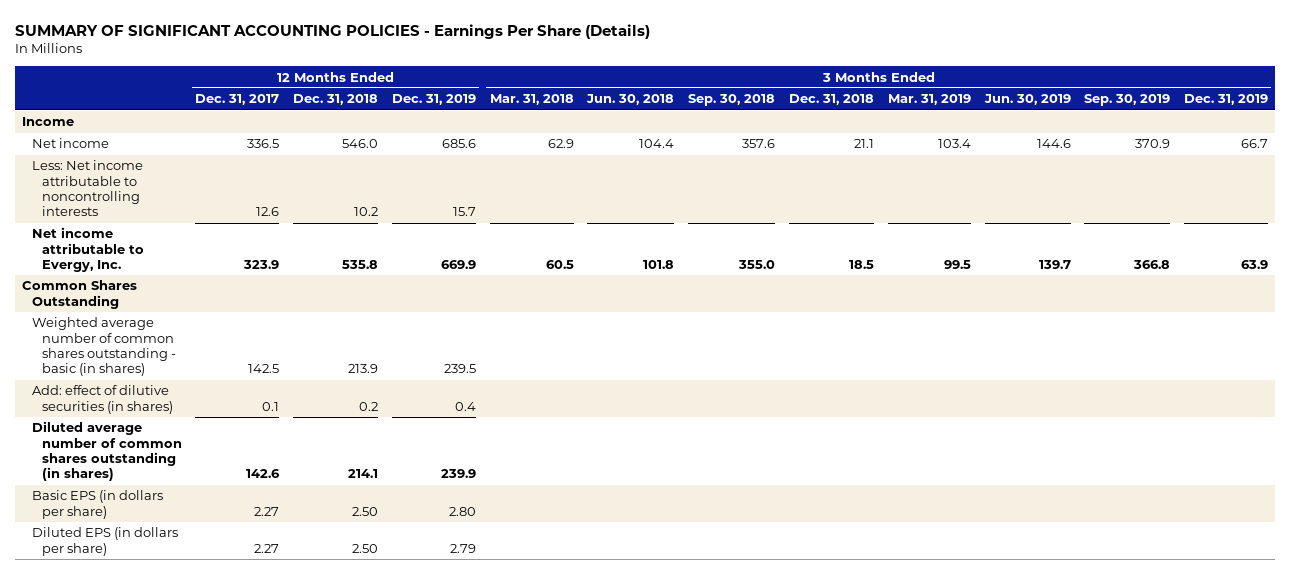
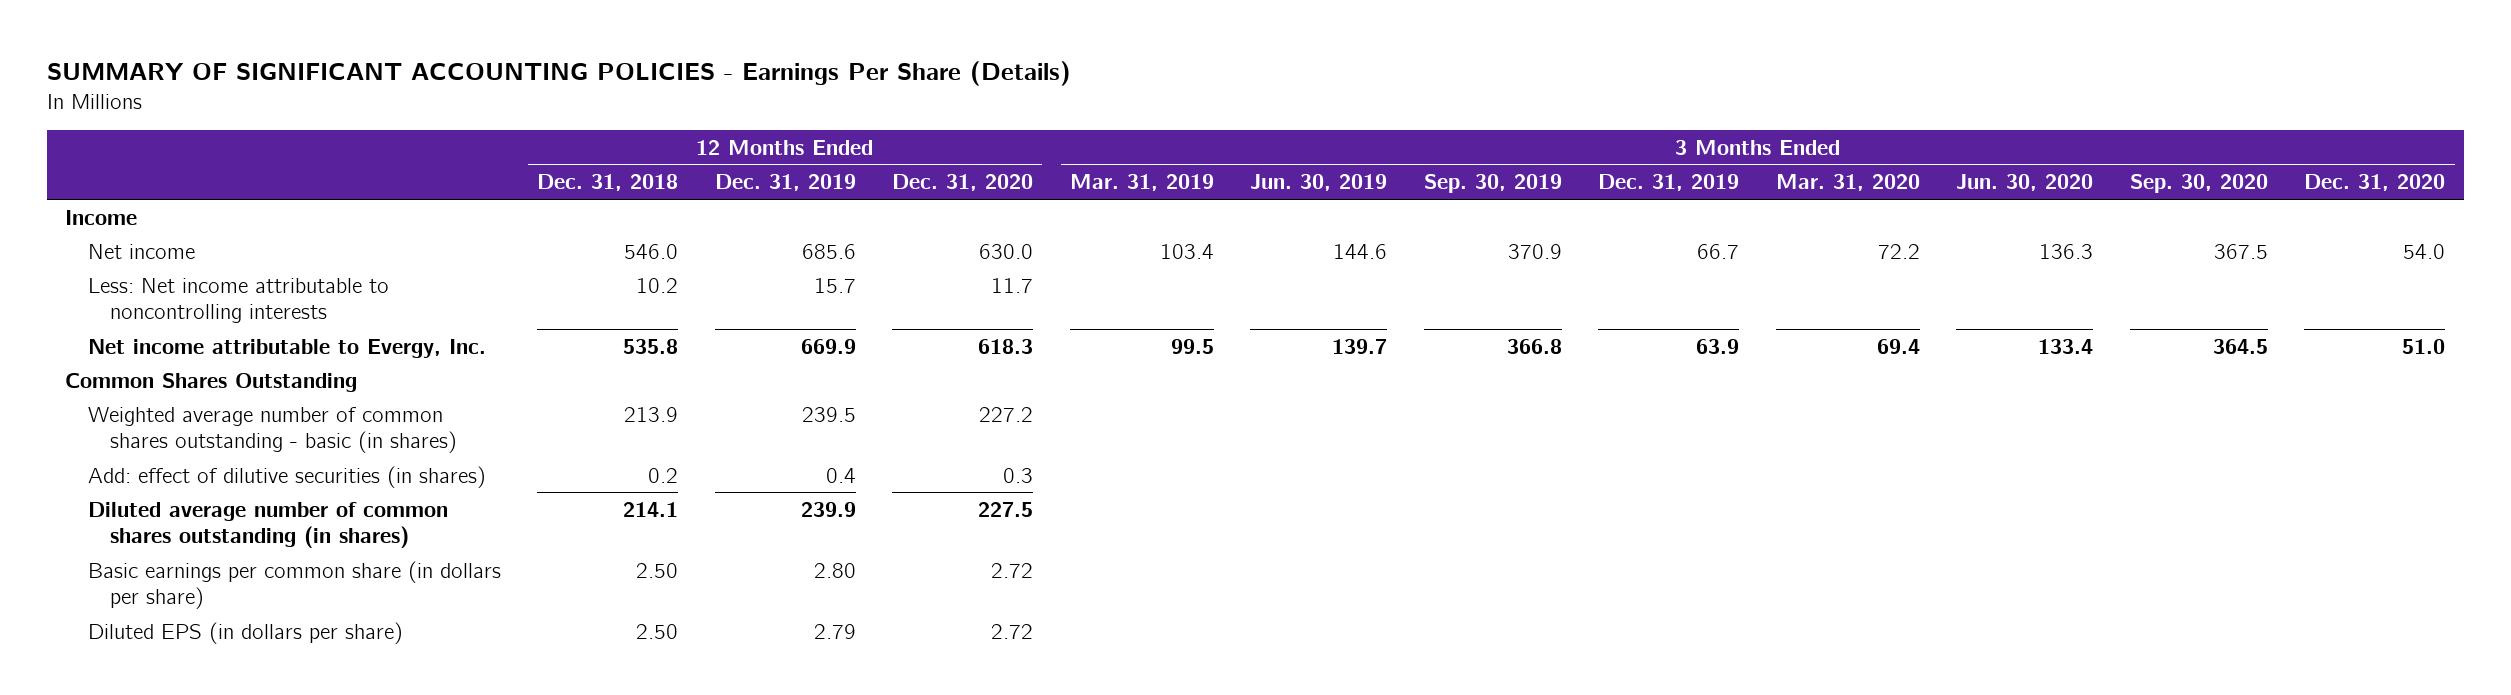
[195,94,280,106] Dec. 31, 2017 -> none
[489,94,574,106] Mar. 31, 2018 -> none
[586,94,675,106] Jun. 30, 2018 -> none
[688,94,776,107] Sep. 30, 2018 -> none
[788,94,874,106] Dec. 31, 2018 -> none
none -> [892,174,1034,192] Dec. 31, 2020
none -> [1775,174,1920,192] Mar. 31, 2020
none -> [1956,174,2094,192] Jun. 30, 2020
none -> [2129,174,2268,194] Sep. 30, 2020
none -> [2304,174,2446,192] Dec. 31, 2020
[31,490,163,519] Basic EPS (in dollars per share) -> [87,560,501,609] Basic earnings per common share (in dollars per share)

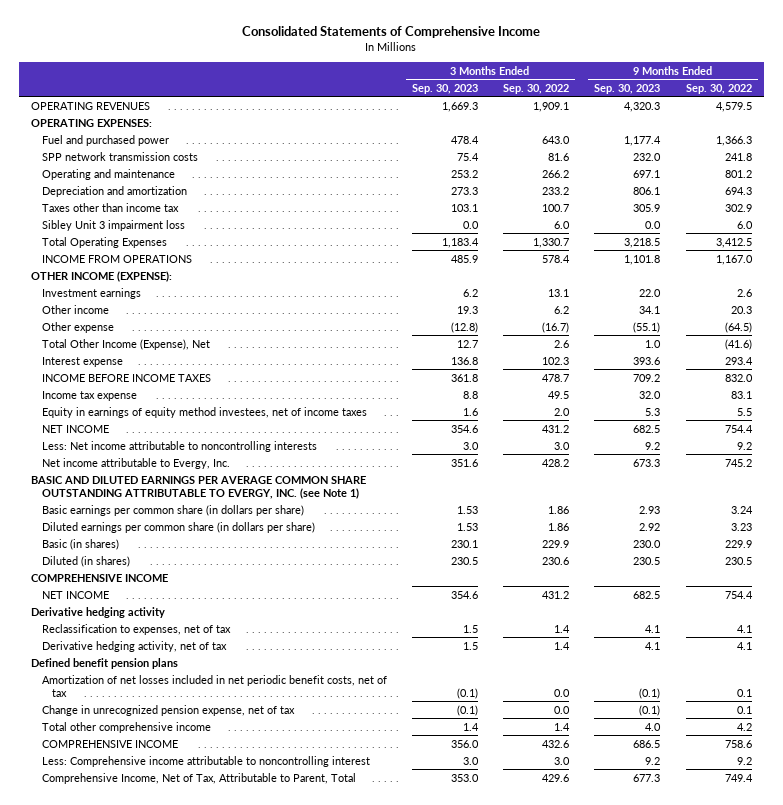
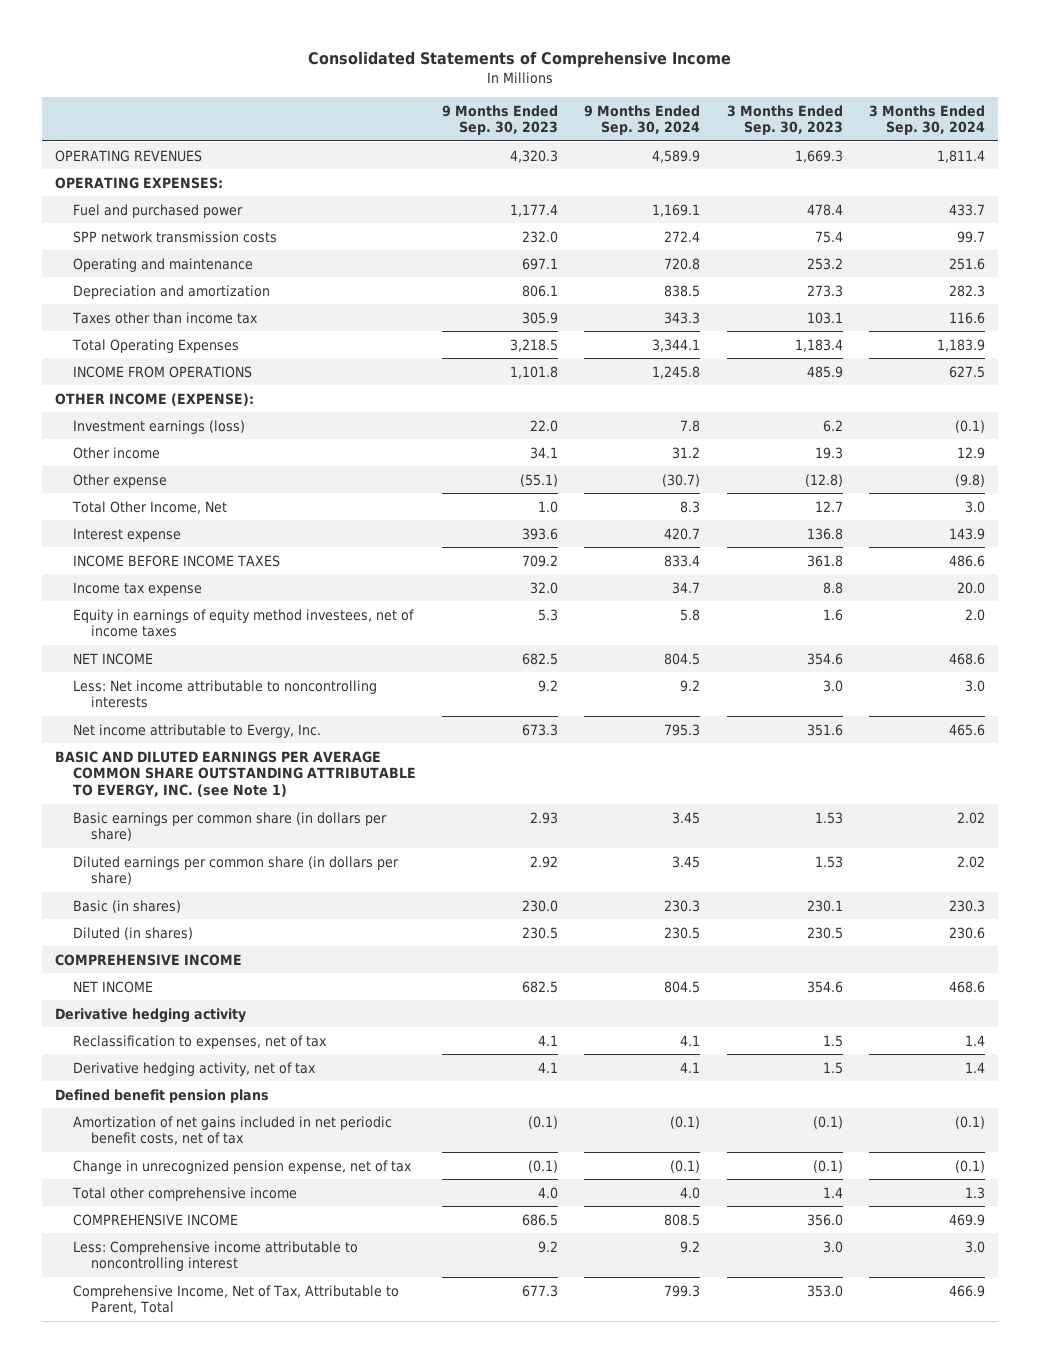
[503,83,570,94] Sep. 30, 2022 -> none
[685,83,752,94] Sep. 30, 2022 -> none
none -> [584,104,701,136] 9 Months Ended Sep. 30, 2024
none -> [869,104,986,136] 3 Months Ended Sep. 30, 2024
[41,219,185,231] Sibley Unit 3 impairment loss -> none
[41,287,141,299] Investment earnings -> [72,419,245,434] Investment earnings (loss)
[41,338,210,350] Total Other Income (Expense), Net -> [71,500,227,514] Total Other Income, Net
[41,674,387,697] Amortization of net losses included in net periodic benefit costs, net of tax -> [72,1115,392,1146] Amortization of net gains included in net periodic benefit costs, net of tax

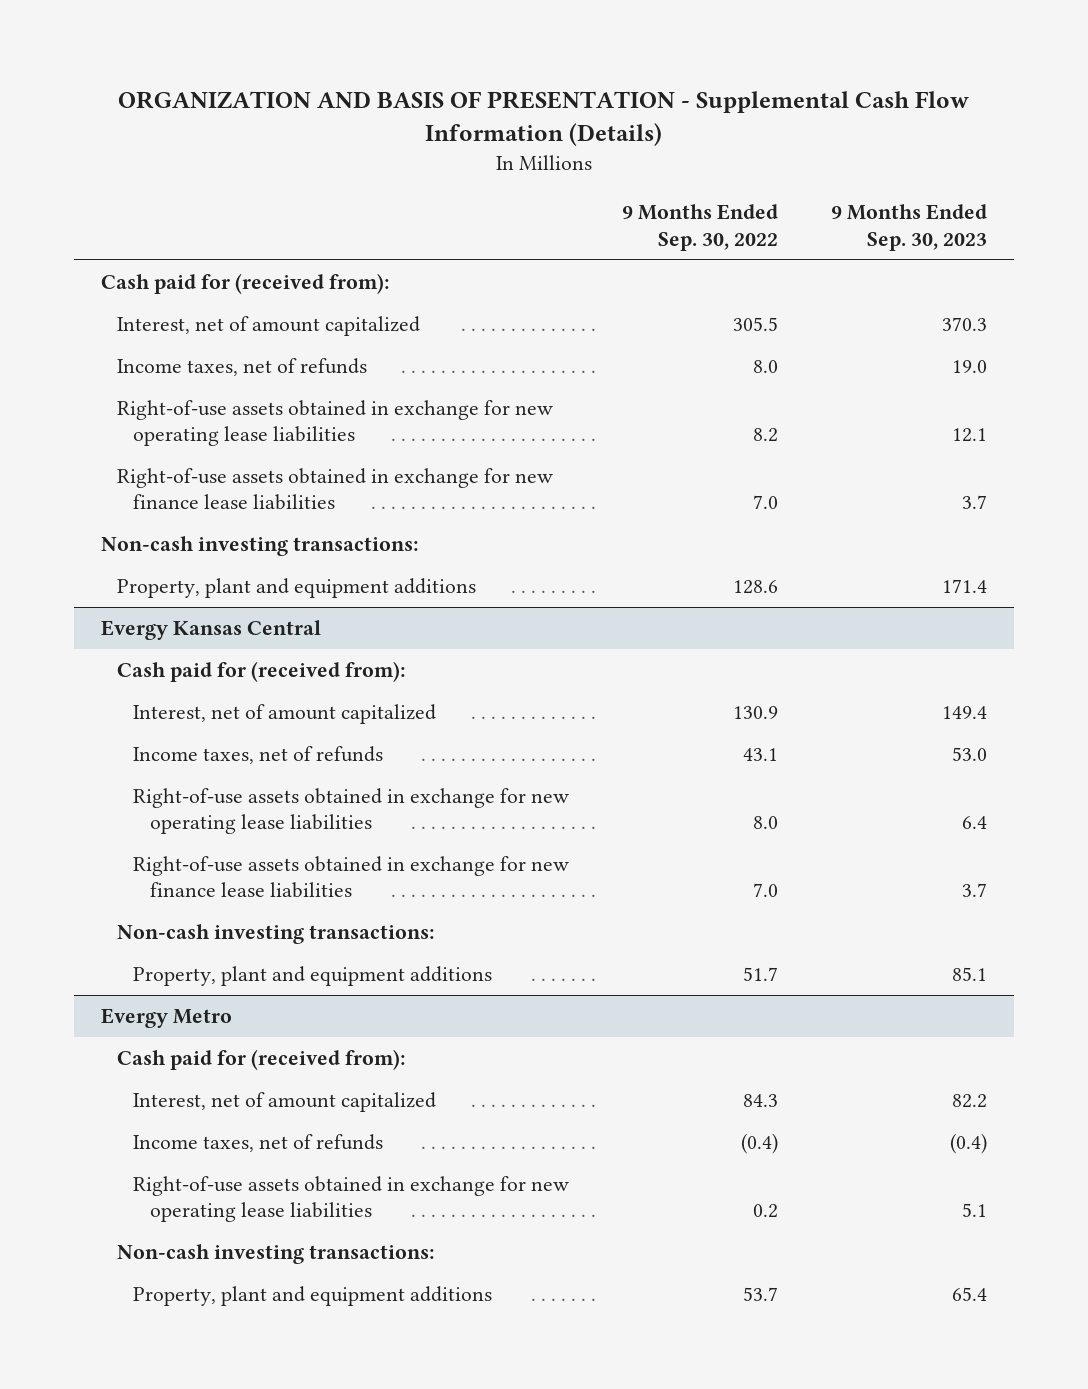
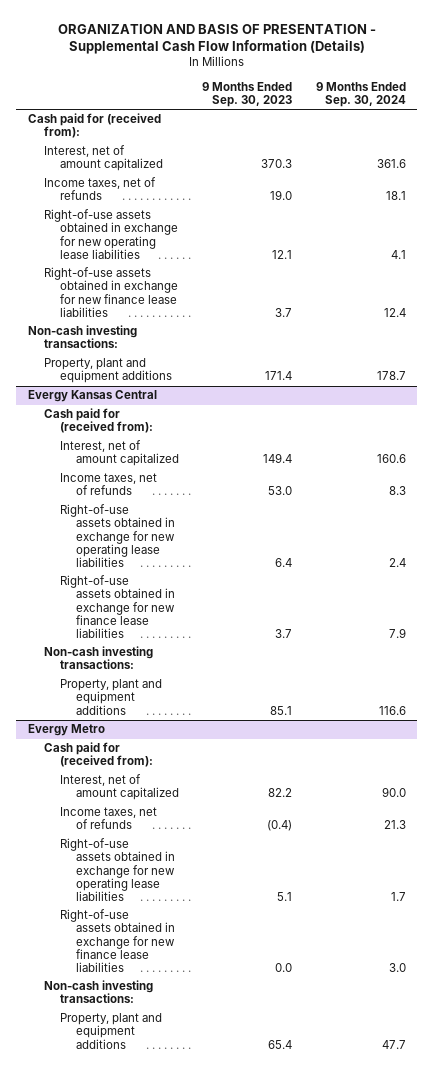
[622,204,779,251] 9 Months Ended Sep. 30, 2022 -> none
none -> [315,82,406,108] 9 Months Ended Sep. 30, 2024
none -> [60,909,176,972] Right-of-use assets obtained in exchange for new finance lease liabilities

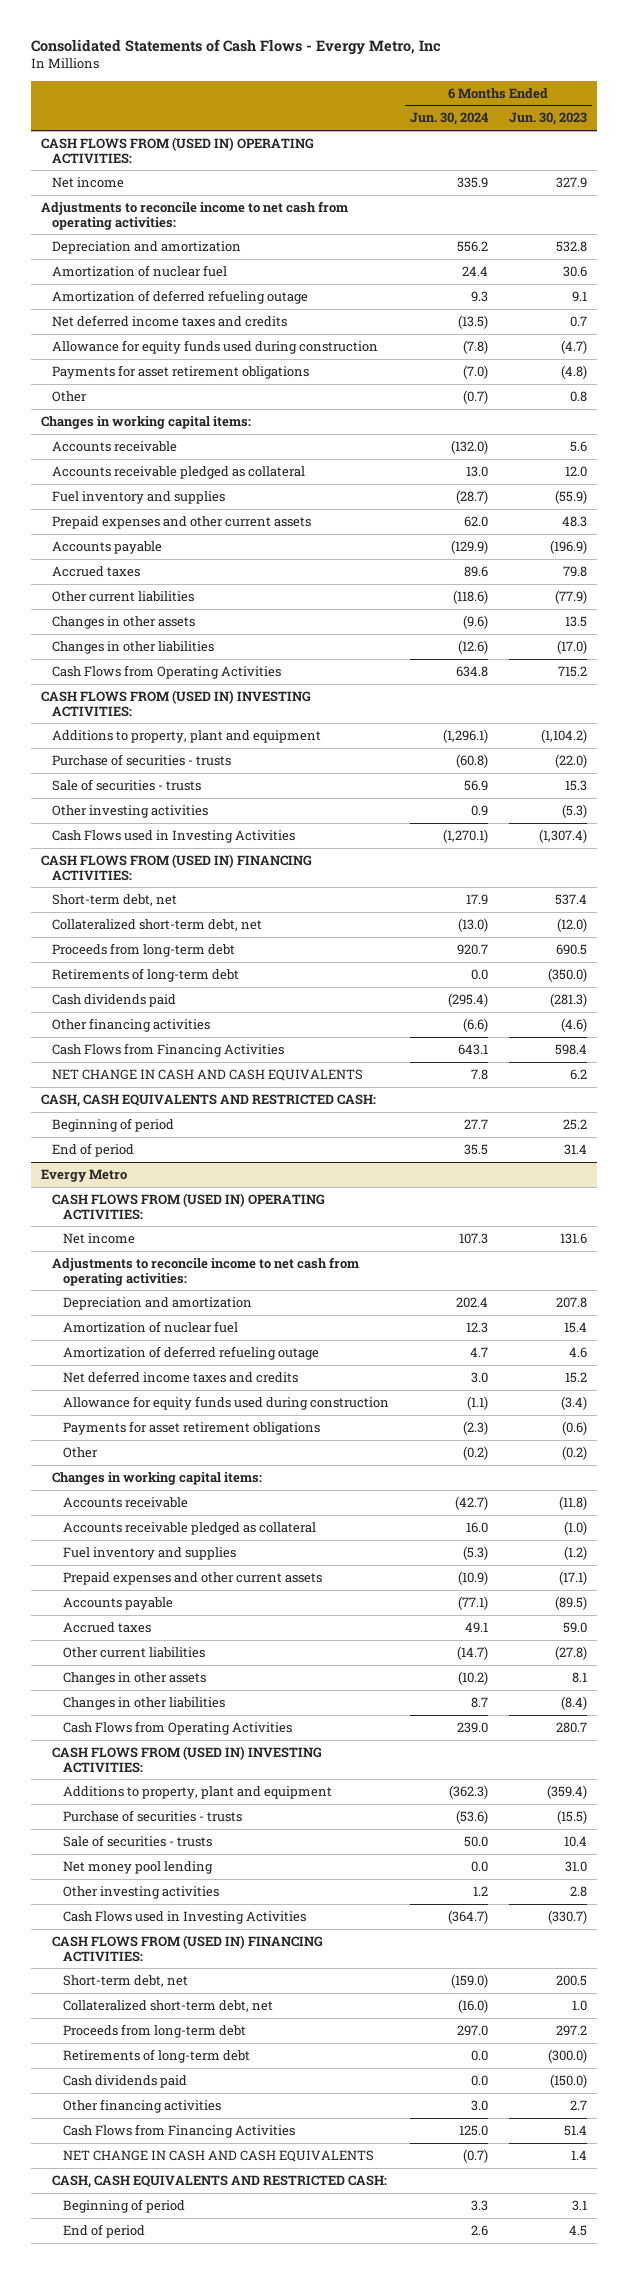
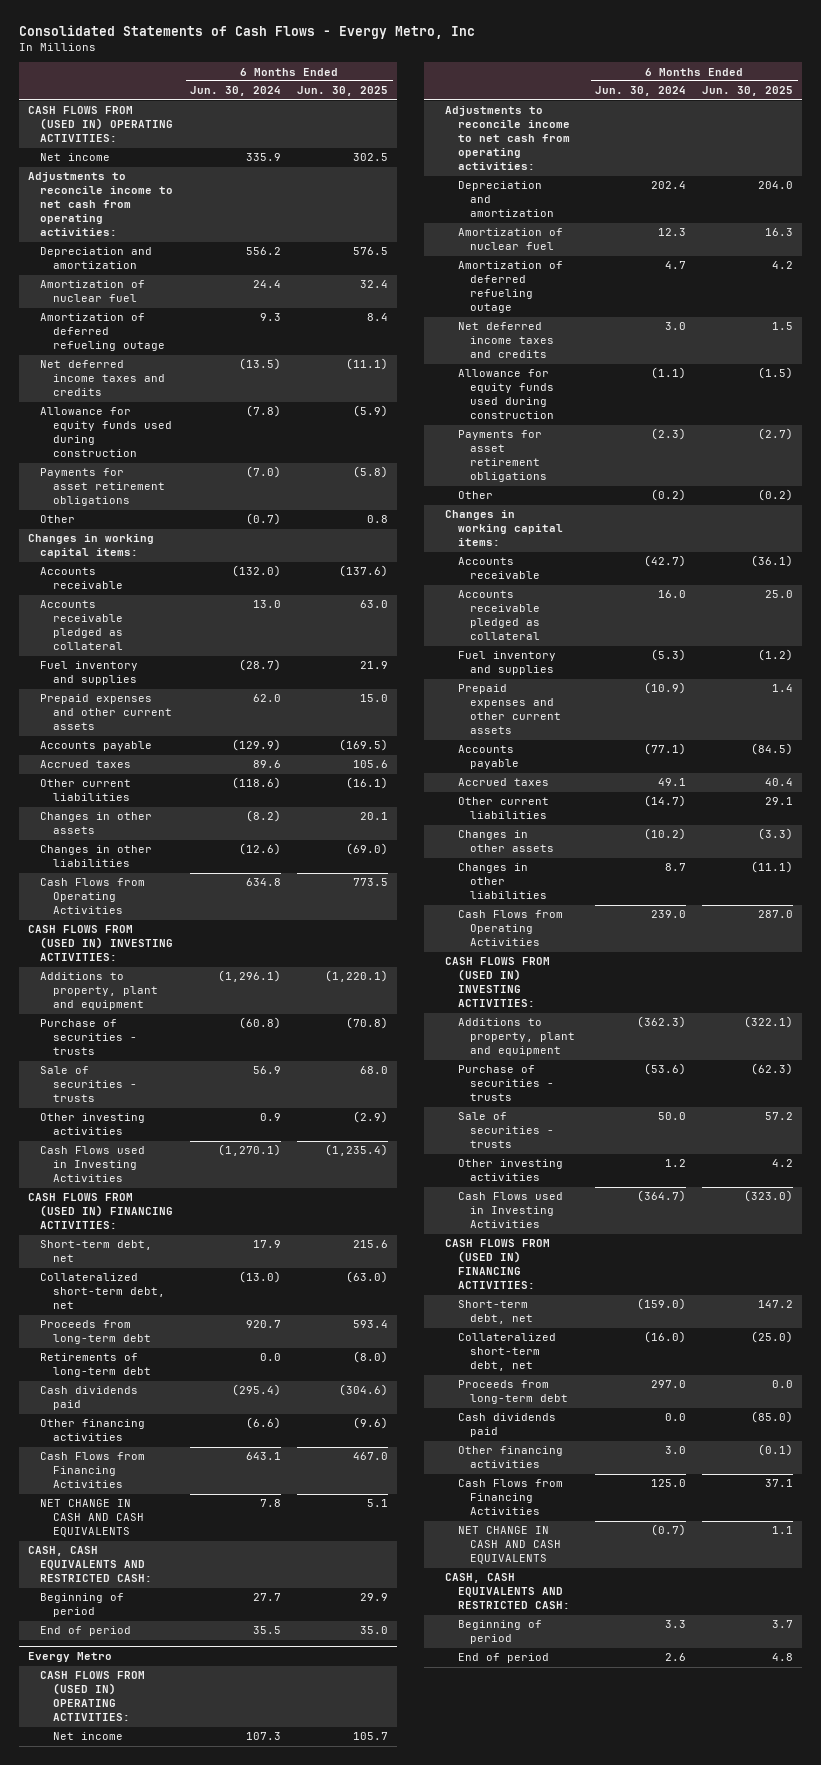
[508,112,587,126] Jun. 30, 2023 -> none
none -> [297,86,389,97] Jun. 30, 2025
[462,614,488,629] (9.6) -> [245,810,281,823] (8.2)
[62,1860,213,1874] Net money pool lending -> none
[62,2048,250,2063] Retirements of long-term debt -> none

